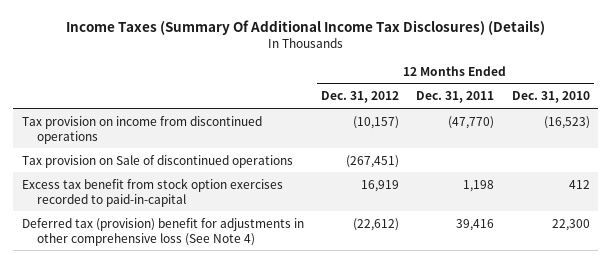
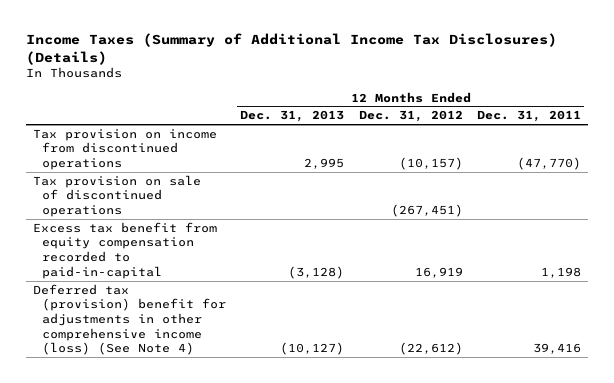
[65,19,545,35] Income Taxes (Summary Of Additional Income Tax Disclosures) (Details) -> [26,32,558,65] Income Taxes (Summary of Additional Income Tax Disclosures) (Details)
[511,91,590,104] Dec. 31, 2010 -> none
none -> [240,110,345,123] Dec. 31, 2013
[21,154,293,168] Tax provision on Sale of discontinued operations -> [33,174,202,218] Tax provision on sale of discontinued operations
[21,177,283,207] Excess tax benefit from stock option exercises recorded to paid-in-capital -> [33,221,218,279] Excess tax benefit from equity compensation recorded to paid-in-capital
[21,217,304,246] Deferred tax (provision) benefit for adjustments in other comprehensive loss (See Note 4) -> [33,283,226,356] Deferred tax (provision) benefit for adjustments in other comprehensive income (loss) (See Note 4)

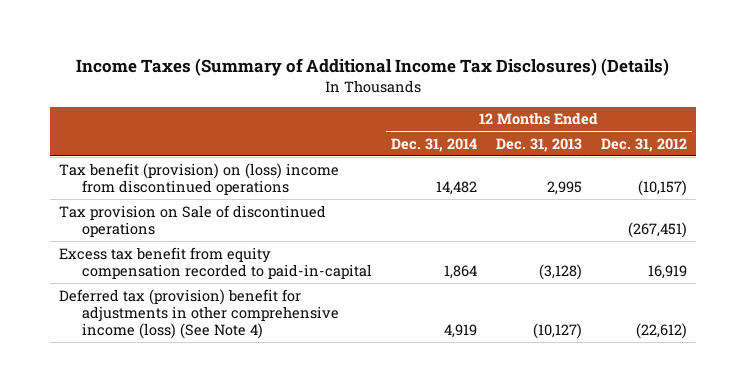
[476,110,581,123] Dec. 31, 2011 -> none
none -> [391,137,478,152] Dec. 31, 2014
[33,128,218,171] Tax provision on income from discontinued operations -> [58,162,339,195] Tax benefit (provision) on (loss) income from discontinued operations
[33,174,202,218] Tax provision on sale of discontinued operations -> [58,204,326,237] Tax provision on Sale of discontinued operations

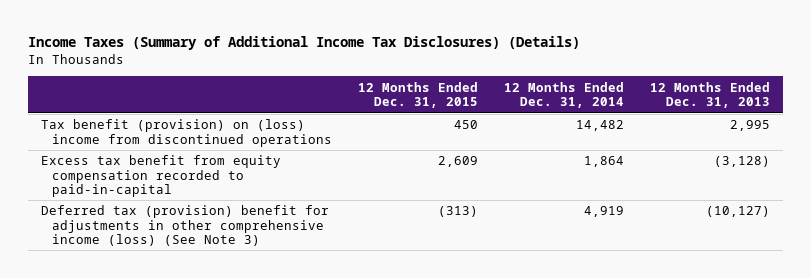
[600,137,687,152] Dec. 31, 2012 -> none
none -> [357,81,478,109] 12 Months Ended Dec. 31, 2015
[58,204,326,237] Tax provision on Sale of discontinued operations -> none
[58,288,340,340] Deferred tax (provision) benefit for adjustments in other comprehensive income (loss) (See Note 4) -> [41,205,330,247] Deferred tax (provision) benefit for adjustments in other comprehensive income (loss) (See Note 3)

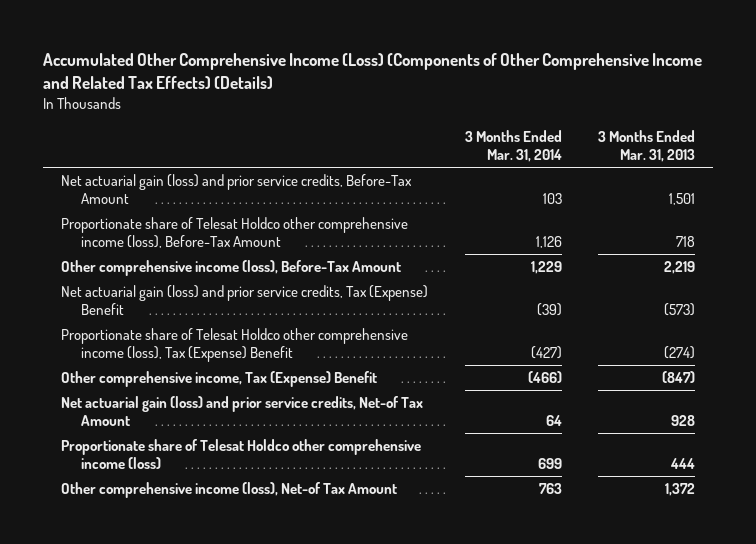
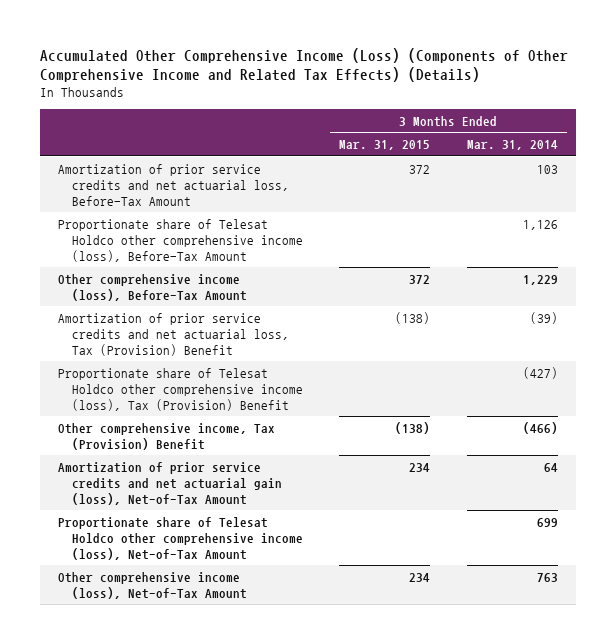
[598,129,696,163] 3 Months Ended Mar. 31, 2013 -> none
none -> [339,140,431,151] Mar. 31, 2015
[61,173,413,205] Net actuarial gain (loss) and prior service credits, Before-Tax Amount -> [58,163,289,206] Amortization of prior service credits and net actuarial loss, Before-Tax Amount
[61,284,429,316] Net actuarial gain (loss) and prior service credits, Tax (Expense) Benefit -> [58,312,289,356] Amortization of prior service credits and net actuarial loss, Tax (Provision) Benefit
[61,327,409,363] Proportionate share of Telesat Holdco other comprehensive income (loss), Tax (Expense) Benefit -> [58,367,303,411] Proportionate share of Telesat Holdco other comprehensive income (loss), Tax (Provision) Benefit
[61,370,378,387] Other comprehensive income, Tax (Expense) Benefit -> [58,422,276,450] Other comprehensive income, Tax (Provision) Benefit
[61,395,424,427] Net actuarial gain (loss) and prior service credits, Net-of Tax Amount -> [58,461,282,505] Amortization of prior service credits and net actuarial gain (loss), Net-of-Tax Amount
[61,438,422,470] Proportionate share of Telesat Holdco other comprehensive income (loss) -> [58,516,303,560] Proportionate share of Telesat Holdco other comprehensive income (loss), Net-of-Tax Amount
[61,481,398,498] Other comprehensive income (loss), Net-of Tax Amount -> [58,571,247,599] Other comprehensive income (loss), Net-of-Tax Amount

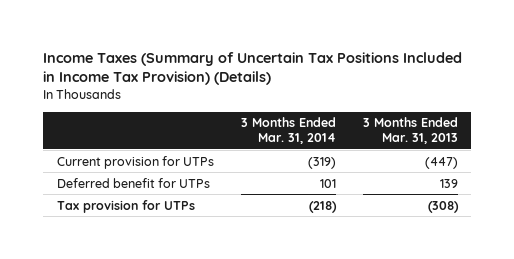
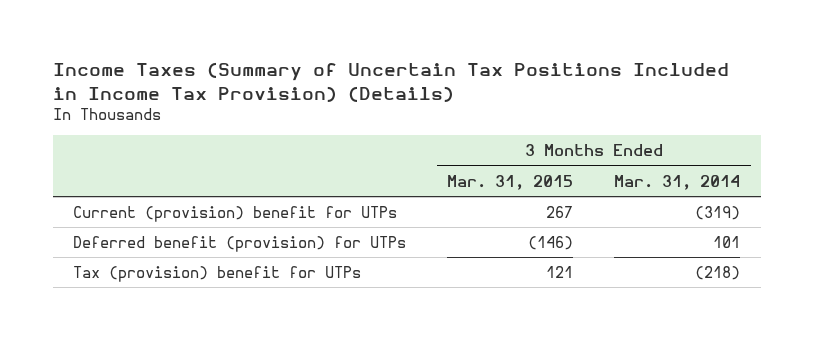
[362,117,458,144] 3 Months Ended Mar. 31, 2013 -> none
none -> [447,174,574,190] Mar. 31, 2015
[56,155,214,169] Current provision for UTPs -> [73,205,398,222] Current (provision) benefit for UTPs
[56,177,210,188] Deferred benefit for UTPs -> [73,235,407,252] Deferred benefit (provision) for UTPs
[56,199,195,213] Tax provision for UTPs -> [73,265,362,282] Tax (provision) benefit for UTPs

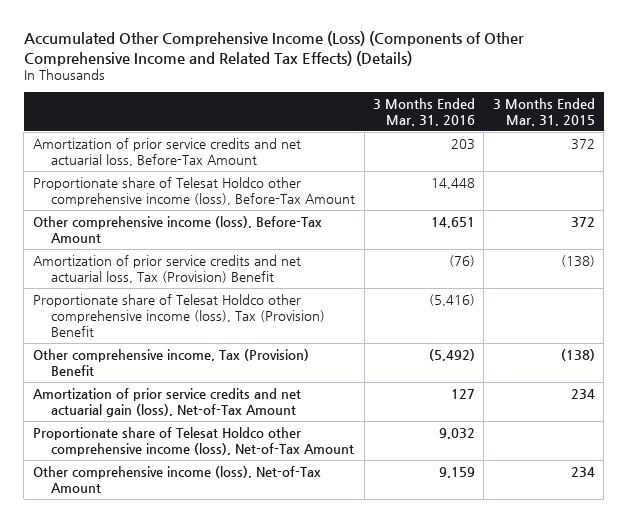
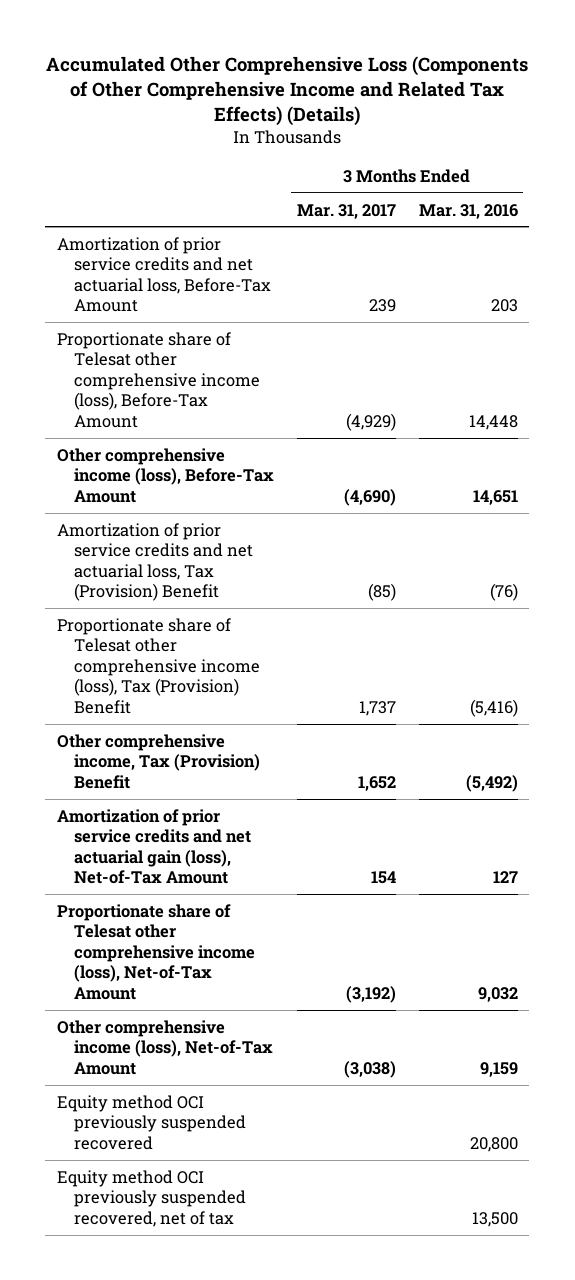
[23,31,524,66] Accumulated Other Comprehensive Income (Loss) (Components of Other Comprehensive Income and Related Tax Effects) (Details) -> [46,55,529,127] Accumulated Other Comprehensive Loss (Components of Other Comprehensive Income and Related Tax Effects) (Details)
[492,97,595,126] 3 Months Ended Mar. 31, 2015 -> none
none -> [296,203,396,219] Mar. 31, 2017
[32,176,356,206] Proportionate share of Telesat Holdco other comprehensive income (loss), Before-Tax Amount -> [56,331,260,428] Proportionate share of Telesat other comprehensive income (loss), Before-Tax Amount
[32,293,326,337] Proportionate share of Telesat Holdco other comprehensive income (loss), Tax (Provision) Benefit -> [56,617,260,714] Proportionate share of Telesat other comprehensive income (loss), Tax (Provision) Benefit
[32,426,355,456] Proportionate share of Telesat Holdco other comprehensive income (loss), Net-of-Tax Amount -> [56,903,255,1000] Proportionate share of Telesat other comprehensive income (loss), Net-of-Tax Amount
none -> [56,1094,246,1150] Equity method OCI previously suspended recovered
none -> [56,1169,246,1227] Equity method OCI previously suspended recovered, net of tax

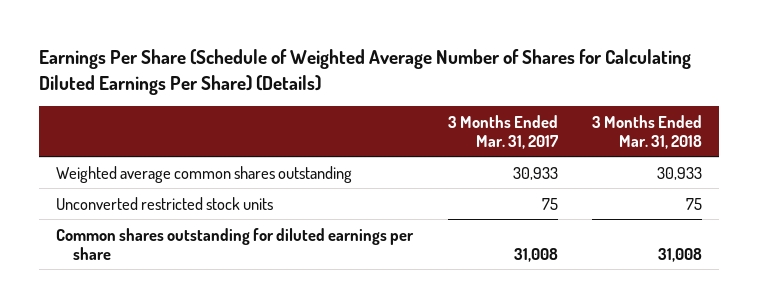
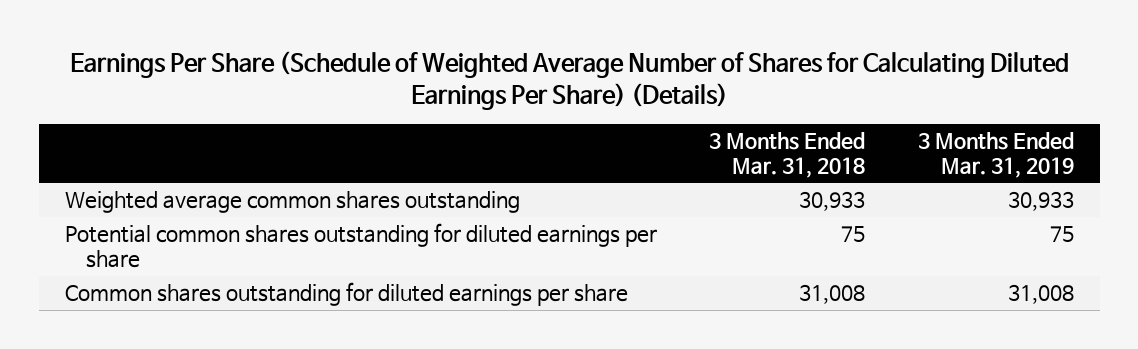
[447,114,559,149] 3 Months Ended Mar. 31, 2017 -> none
none -> [917,131,1074,179] 3 Months Ended Mar. 31, 2019
[56,196,274,210] Unconverted restricted stock units -> [64,223,657,269] Potential common shares outstanding for diluted earnings per share

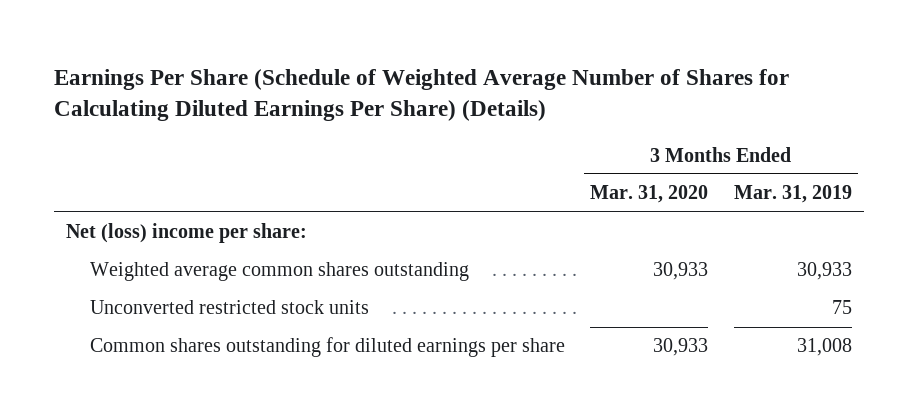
[709,131,866,179] 3 Months Ended Mar. 31, 2018 -> none
none -> [590,185,709,204] Mar. 31, 2020
none -> [66,223,308,244] Net (loss) income per share:
[64,223,657,269] Potential common shares outstanding for diluted earnings per share -> [89,300,369,315] Unconverted restricted stock units

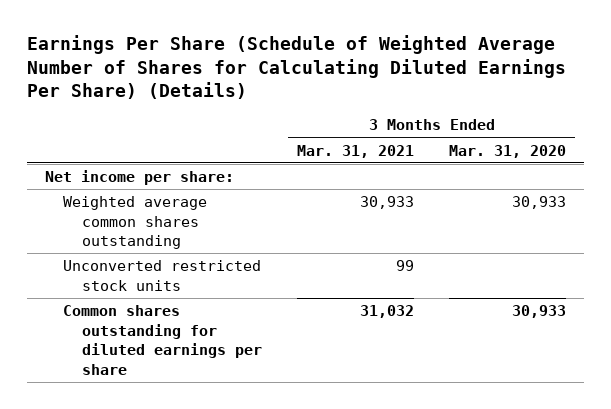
[733,185,852,204] Mar. 31, 2019 -> none
none -> [297,144,415,158] Mar. 31, 2021
[66,223,308,244] Net (loss) income per share: -> [44,170,234,186] Net income per share:

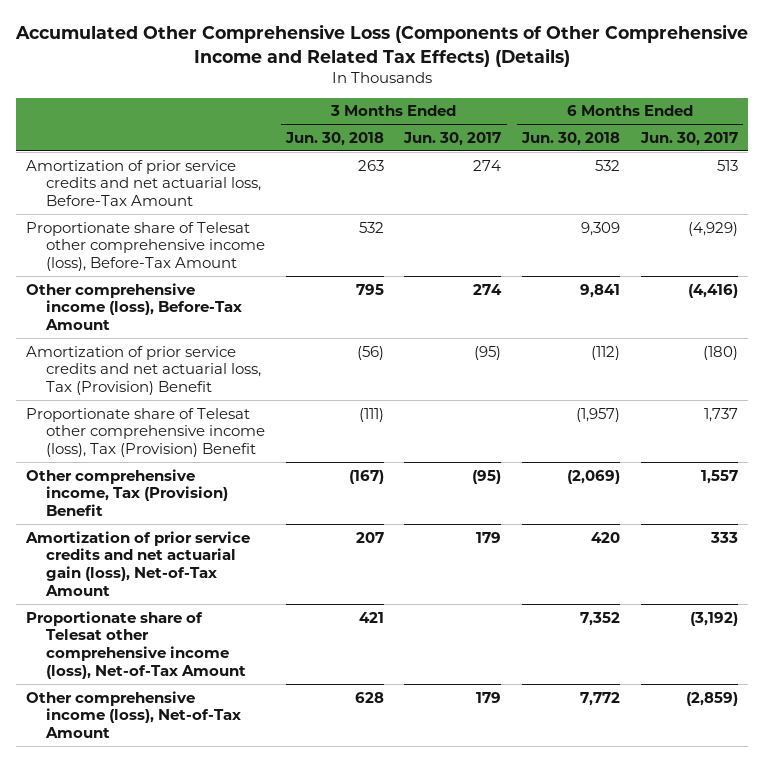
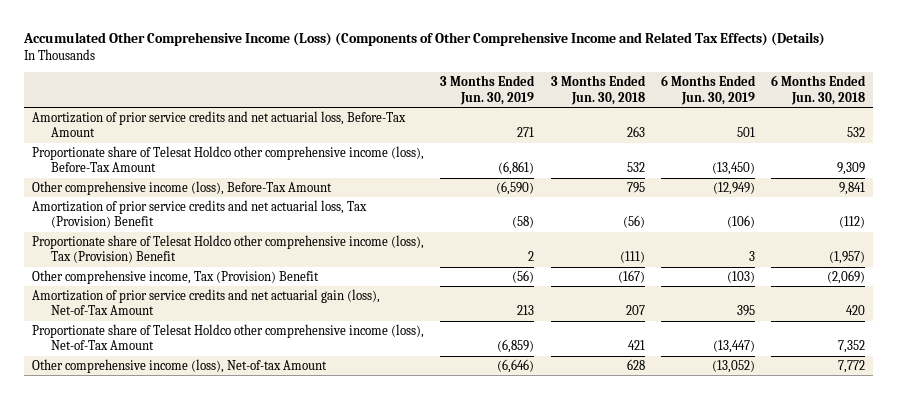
[14,24,748,67] Accumulated Other Comprehensive Loss (Components of Other Comprehensive Income and Related Tax Effects) (Details) -> [23,32,826,47] Accumulated Other Comprehensive Income (Loss) (Components of Other Comprehensive Income and Related Tax Effects) (Details)
[403,131,502,146] Jun. 30, 2017 -> none
[639,131,738,146] Jun. 30, 2017 -> none
none -> [440,75,536,105] 3 Months Ended Jun. 30, 2019
none -> [660,75,756,105] 6 Months Ended Jun. 30, 2019
[26,221,266,272] Proportionate share of Telesat other comprehensive income (loss), Before-Tax Amount -> [32,145,425,173] Proportionate share of Telesat Holdco other comprehensive income (loss), Before-Tax Amount
[26,407,266,458] Proportionate share of Telesat other comprehensive income (loss), Tax (Provision) Benefit -> [32,234,425,264] Proportionate share of Telesat Holdco other comprehensive income (loss), Tax (Provision) Benefit
[26,610,247,680] Proportionate share of Telesat other comprehensive income (loss), Net-of-Tax Amount -> [32,323,425,351] Proportionate share of Telesat Holdco other comprehensive income (loss), Net-of-Tax Amount
[26,690,242,739] Other comprehensive income (loss), Net-of-Tax Amount -> [32,358,328,373] Other comprehensive income (loss), Net-of-tax Amount

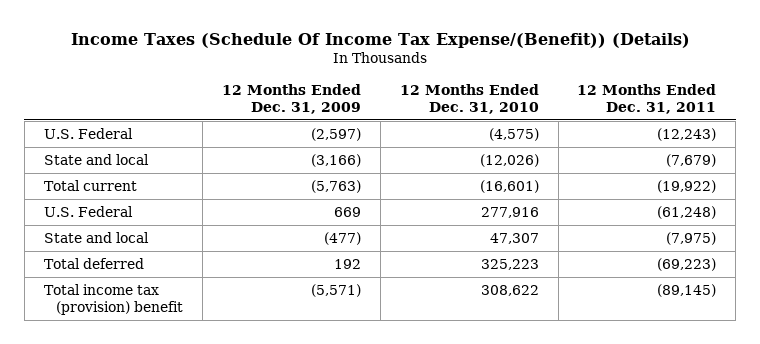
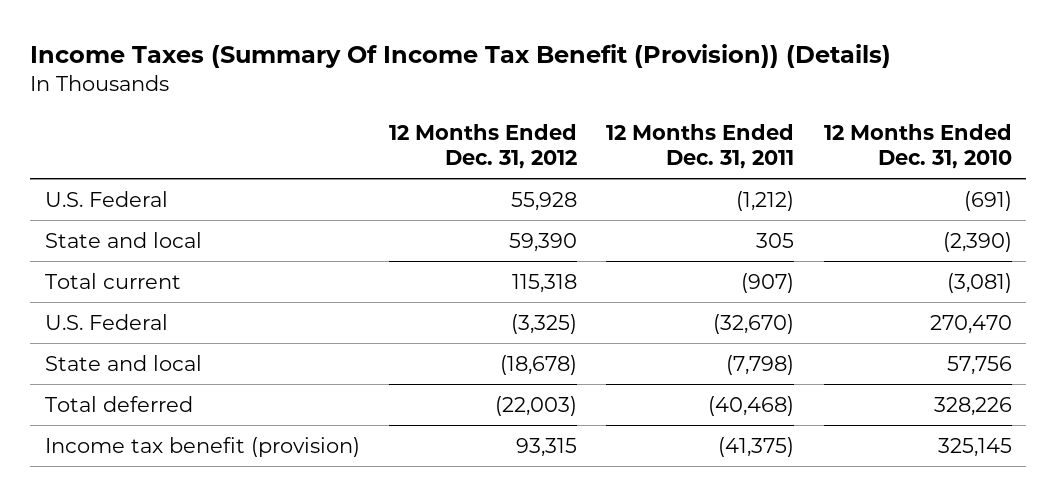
[71,33,691,49] Income Taxes (Schedule Of Income Tax Expense/(Benefit)) (Details) -> [30,43,892,68] Income Taxes (Summary Of Income Tax Benefit (Provision)) (Details)
[221,83,361,114] 12 Months Ended Dec. 31, 2009 -> none
none -> [389,124,578,170] 12 Months Ended Dec. 31, 2012
[488,127,539,141] (4,575) -> [963,190,1012,211] (691)
[657,127,717,141] (12,243) -> [736,190,795,211] (1,212)
[479,153,539,167] (12,026) -> [942,231,1012,252] (2,390)
[666,153,717,167] (7,679) -> [756,232,795,248] 305
[479,179,539,193] (16,601) -> [946,272,1012,293] (3,081)
[657,179,717,193] (19,922) -> [741,272,795,293] (907)
[480,206,539,218] 277,916 -> [929,314,1012,334] 270,470
[657,205,717,219] (61,248) -> [713,313,795,334] (32,670)
[489,232,539,244] 47,307 -> [946,355,1012,375] 57,756
[666,231,717,245] (7,975) -> [726,354,795,375] (7,798)
[480,258,539,270] 325,223 -> [933,396,1012,416] 328,226
[657,257,717,271] (69,223) -> [708,395,795,416] (40,468)
[43,283,184,315] Total income tax (provision) benefit -> [44,436,360,457] Income tax benefit (provision)
[480,284,539,296] 308,622 -> [937,437,1012,457] 325,145
[657,283,717,297] (89,145) -> [718,436,795,457] (41,375)

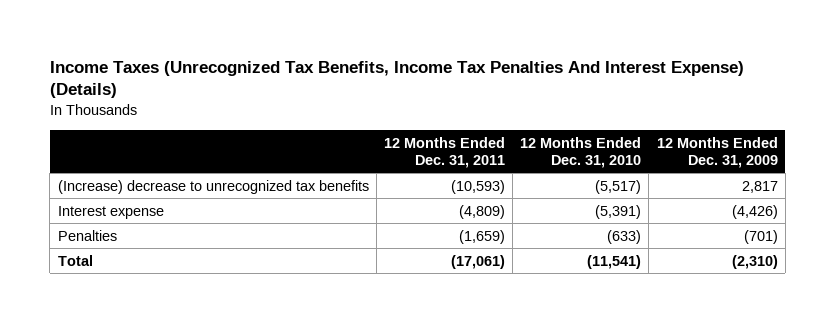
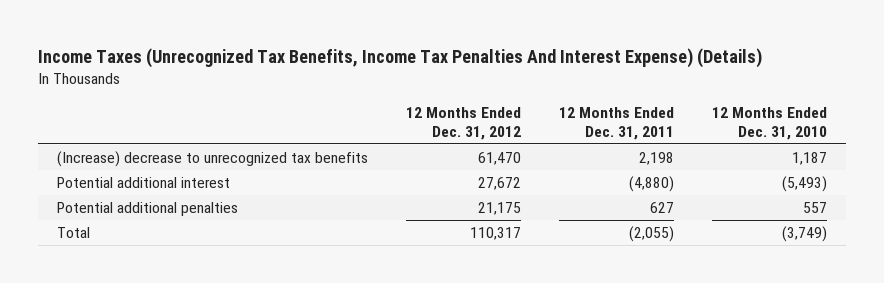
[656,136,778,168] 12 Months Ended Dec. 31, 2009 -> none
none -> [406,106,522,140] 12 Months Ended Dec. 31, 2012
[450,179,505,194] (10,593) -> [639,152,675,166] 2,198
[595,179,642,194] (5,517) -> [792,152,828,166] 1,187
[57,205,164,219] Interest expense -> [57,177,231,189] Potential additional interest
[458,204,505,219] (4,809) -> [629,176,675,193] (4,880)
[595,204,642,219] (5,391) -> [782,176,828,193] (5,493)
[57,229,117,241] Penalties -> [57,202,239,217] Potential additional penalties
[458,229,505,244] (1,659) -> [650,202,675,214] 627
[607,229,642,244] (633) -> [803,202,828,214] 557
[450,254,505,269] (17,061) -> [629,226,675,243] (2,055)
[587,254,642,269] (11,541) -> [782,226,828,243] (3,749)

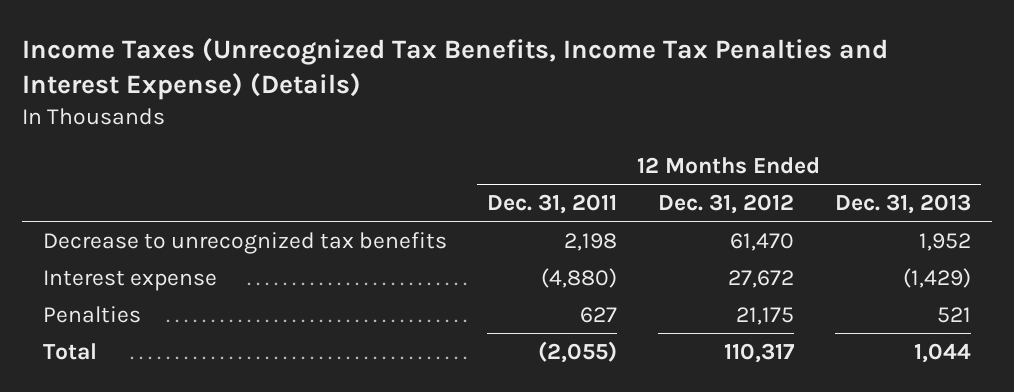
[38,47,763,68] Income Taxes (Unrecognized Tax Benefits, Income Tax Penalties And Interest Expense) (Details) -> [22,37,889,101] Income Taxes (Unrecognized Tax Benefits, Income Tax Penalties and Interest Expense) (Details)
[712,106,828,140] 12 Months Ended Dec. 31, 2010 -> none
none -> [835,194,972,215] Dec. 31, 2013
[57,151,369,168] (Increase) decrease to unrecognized tax benefits -> [42,231,447,254] Decrease to unrecognized tax benefits
[57,177,231,189] Potential additional interest -> [42,269,217,291] Interest expense
[57,202,239,217] Potential additional penalties -> [42,305,141,323] Penalties

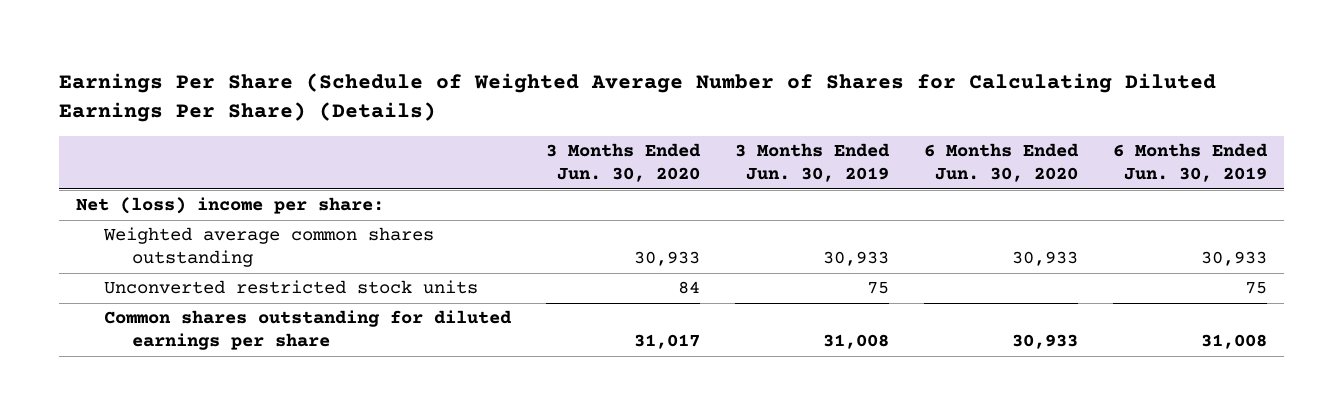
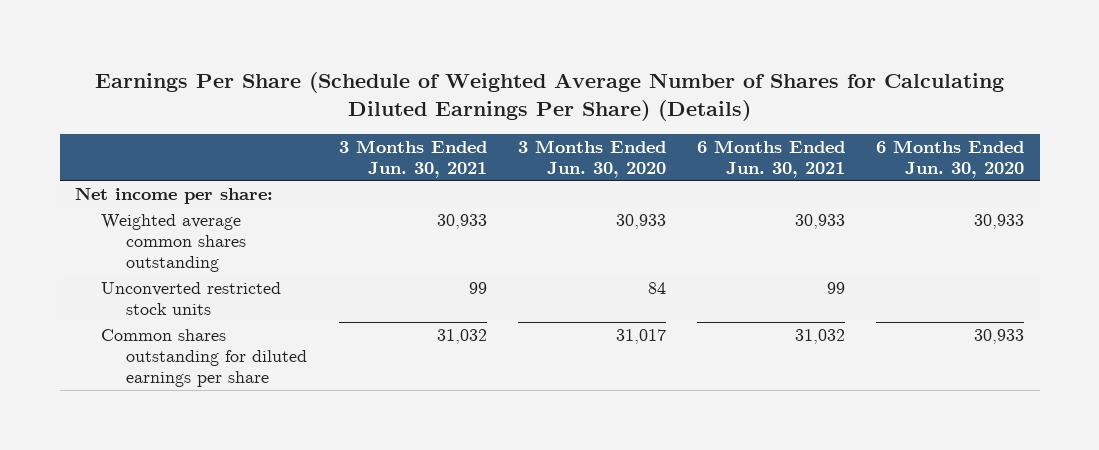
[735,143,891,183] 3 Months Ended Jun. 30, 2019 -> none
[1112,143,1268,183] 6 Months Ended Jun. 30, 2019 -> none
none -> [338,139,487,178] 3 Months Ended Jun. 30, 2021
none -> [696,139,845,178] 6 Months Ended Jun. 30, 2021
[76,197,385,215] Net (loss) income per share: -> [75,186,274,204] Net income per share:

